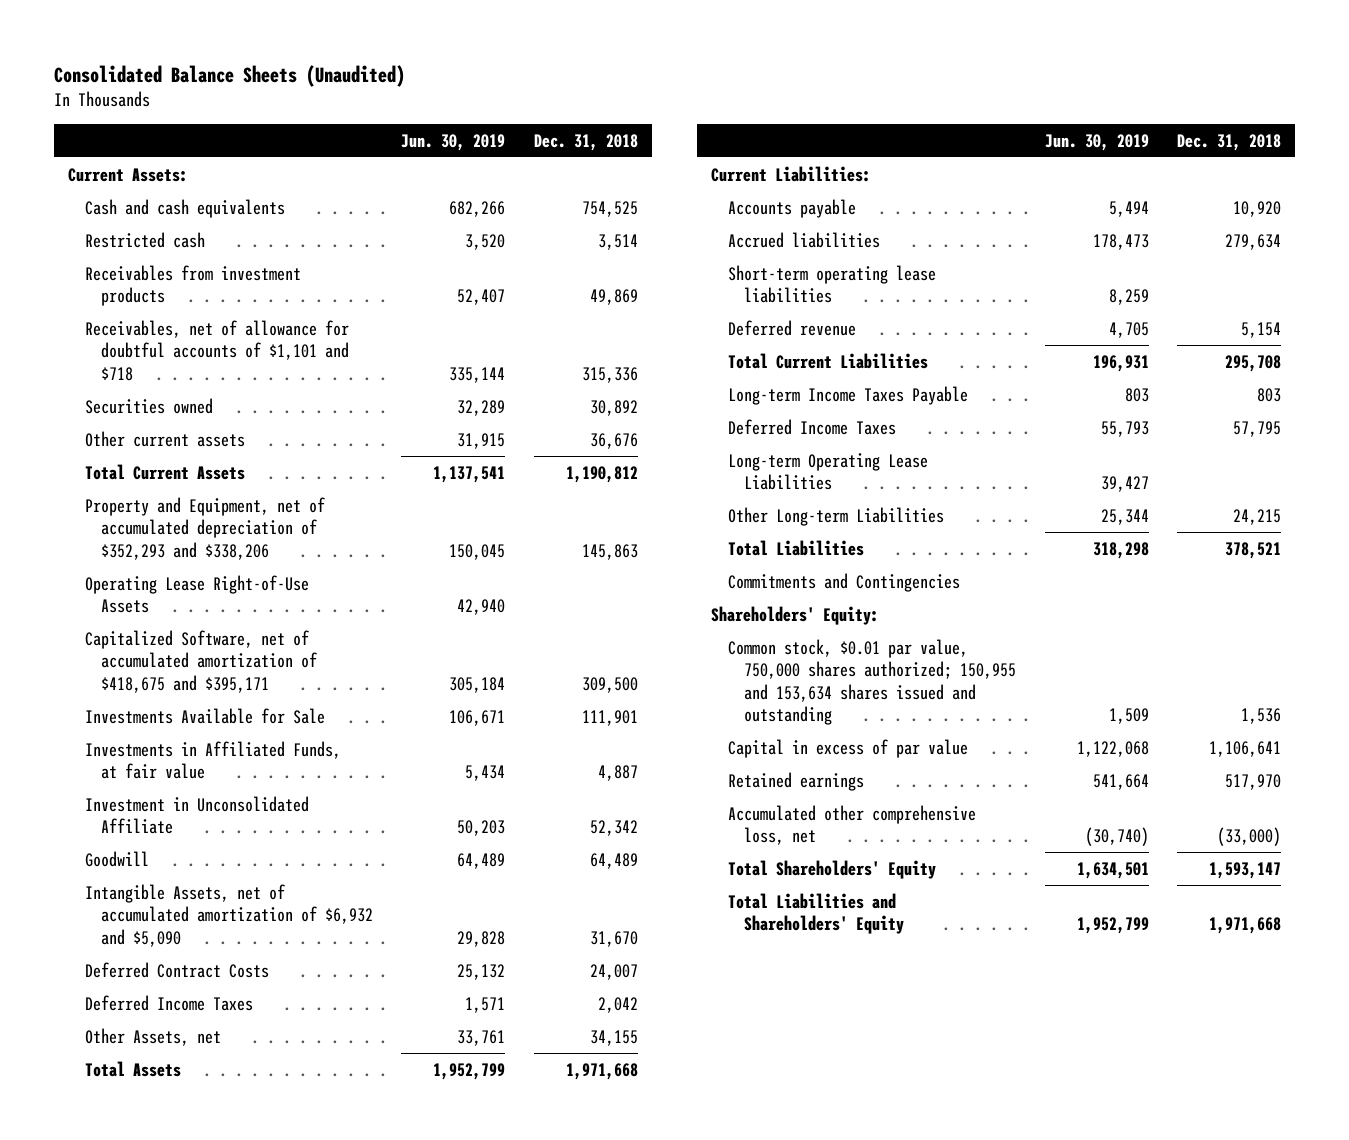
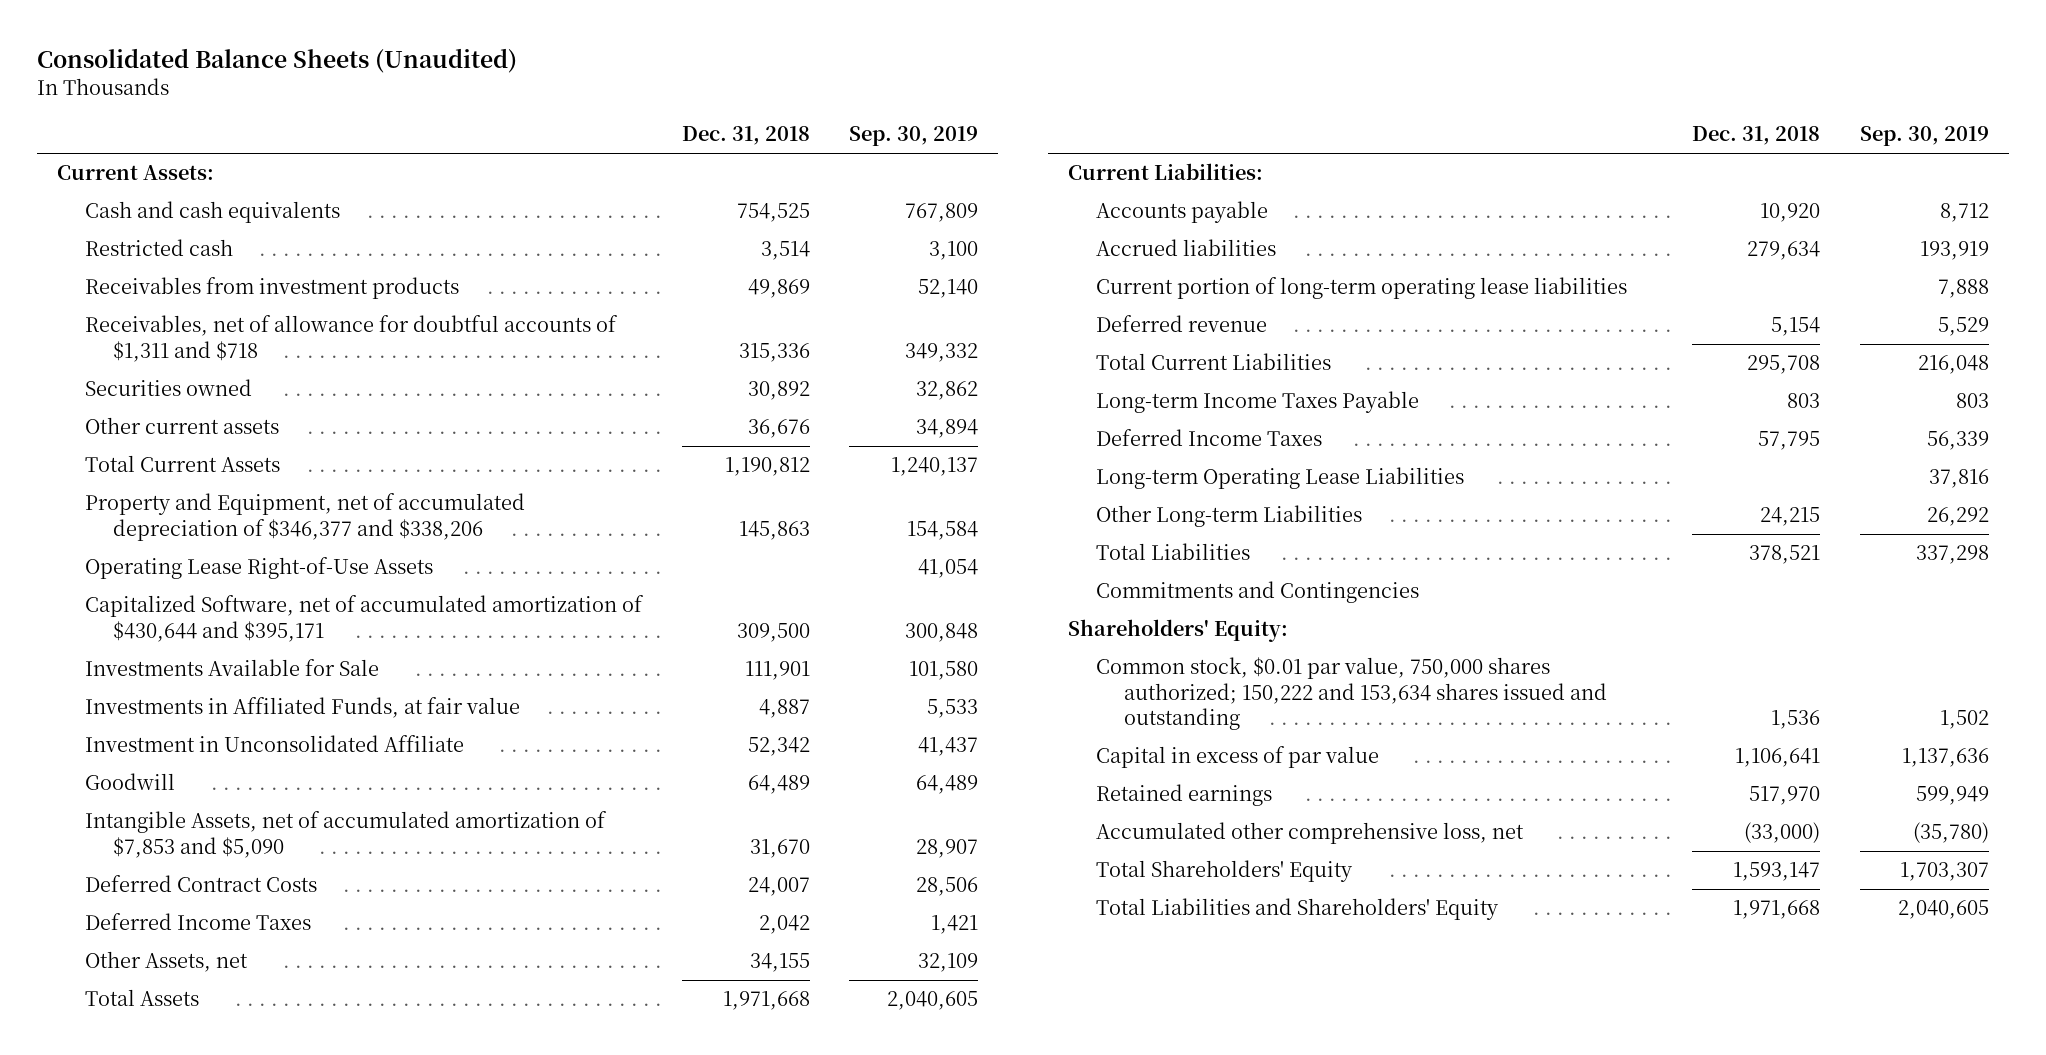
[401,133,506,151] Jun. 30, 2019 -> none
none -> [849,126,979,147] Sep. 30, 2019
[84,319,350,381] Receivables, net of allowance for doubtful accounts of $1,101 and $718 -> [85,315,619,362] Receivables, net of allowance for doubtful accounts of $1,311 and $718
[84,496,325,560] Property and Equipment, net of accumulated depreciation of $352,293 and $338,206 -> [85,493,526,541] Property and Equipment, net of accumulated depreciation of $346,377 and $338,206
[84,629,318,693] Capitalized Software, net of accumulated amortization of $418,675 and $395,171 -> [85,595,645,642] Capitalized Software, net of accumulated amortization of $430,644 and $395,171
[84,883,374,947] Intangible Assets, net of accumulated amortization of $6,932 and $5,090 -> [85,811,608,858] Intangible Assets, net of accumulated amortization of $7,853 and $5,090
[727,264,936,304] Short-term operating lease liabilities -> [1095,277,1627,300] Current portion of long-term operating lease liabilities
[727,638,1017,726] Common stock, $0.01 par value, 750,000 shares authorized; 150,955 and 153,634 shares issued and outstanding -> [1095,657,1607,730] Common stock, $0.01 par value, 750,000 shares authorized; 150,222 and 153,634 shares issued and outstanding

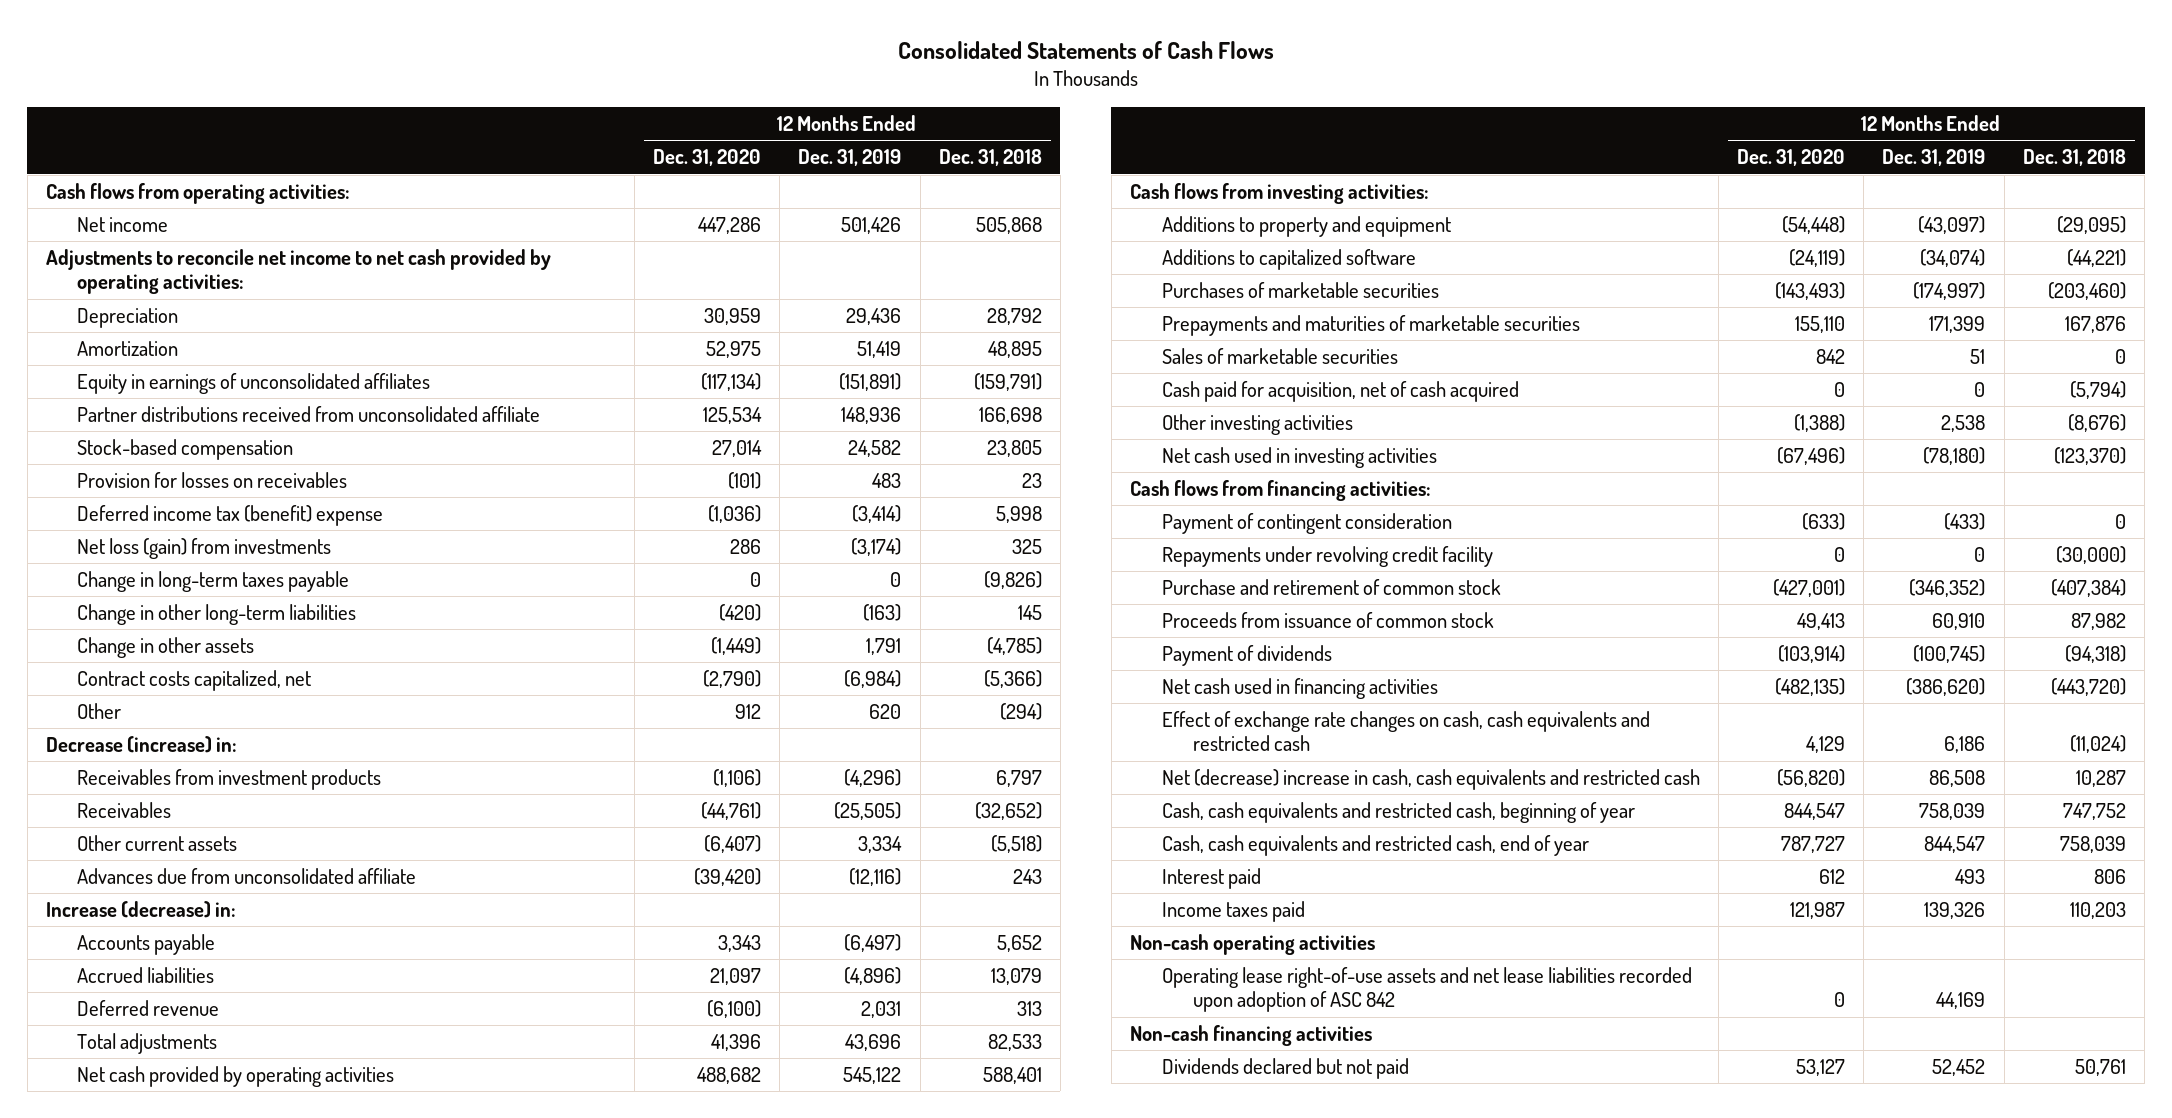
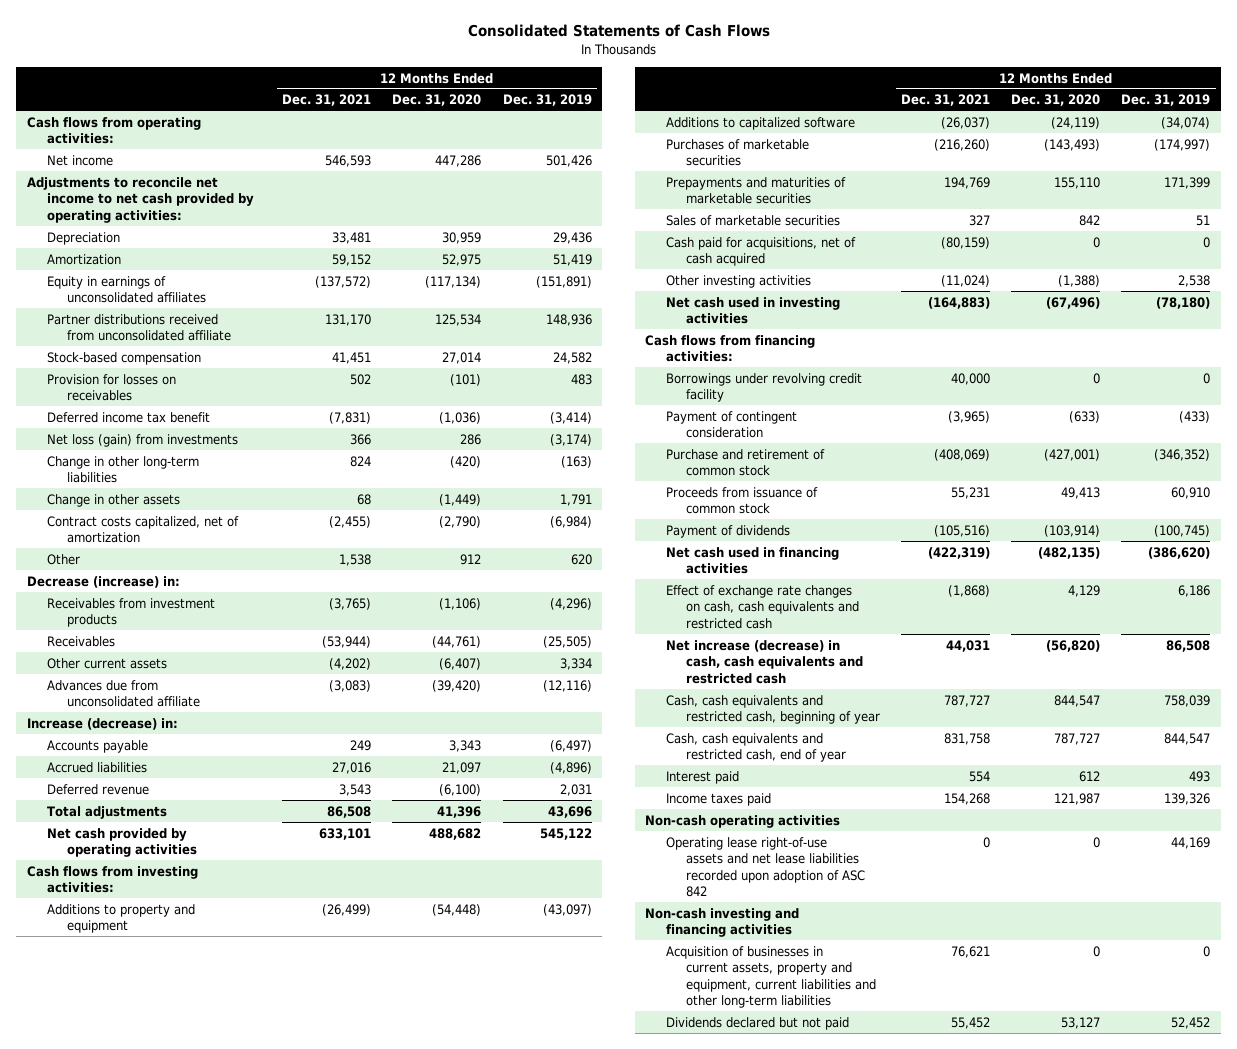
[938,149,1042,167] Dec. 31, 2018 -> none
none -> [282,94,372,107] Dec. 31, 2021
[77,505,384,527] Deferred income tax (benefit) expense -> [46,411,210,423] Deferred income tax benefit
[77,571,350,593] Change in long-term taxes payable -> none
[77,670,312,692] Contract costs capitalized, net -> [46,515,239,544] Contract costs capitalized, net of amortization
[1161,381,1519,403] Cash paid for acquisition, net of cash acquired -> [665,236,856,267] Cash paid for acquisitions, net of cash acquired
none -> [665,372,862,403] Borrowings under revolving credit facility
[1161,546,1493,568] Repayments under revolving credit facility -> none
[1161,769,1700,791] Net (decrease) increase in cash, cash equivalents and restricted cash -> [665,639,863,684] Net increase (decrease) in cash, cash equivalents and restricted cash
[1130,1025,1373,1047] Non-cash financing activities -> [645,907,800,938] Non-cash investing and financing activities
none -> [665,945,876,1009] Acquisition of businesses in current assets, property and equipment, current liabilities and other long-term liabilities

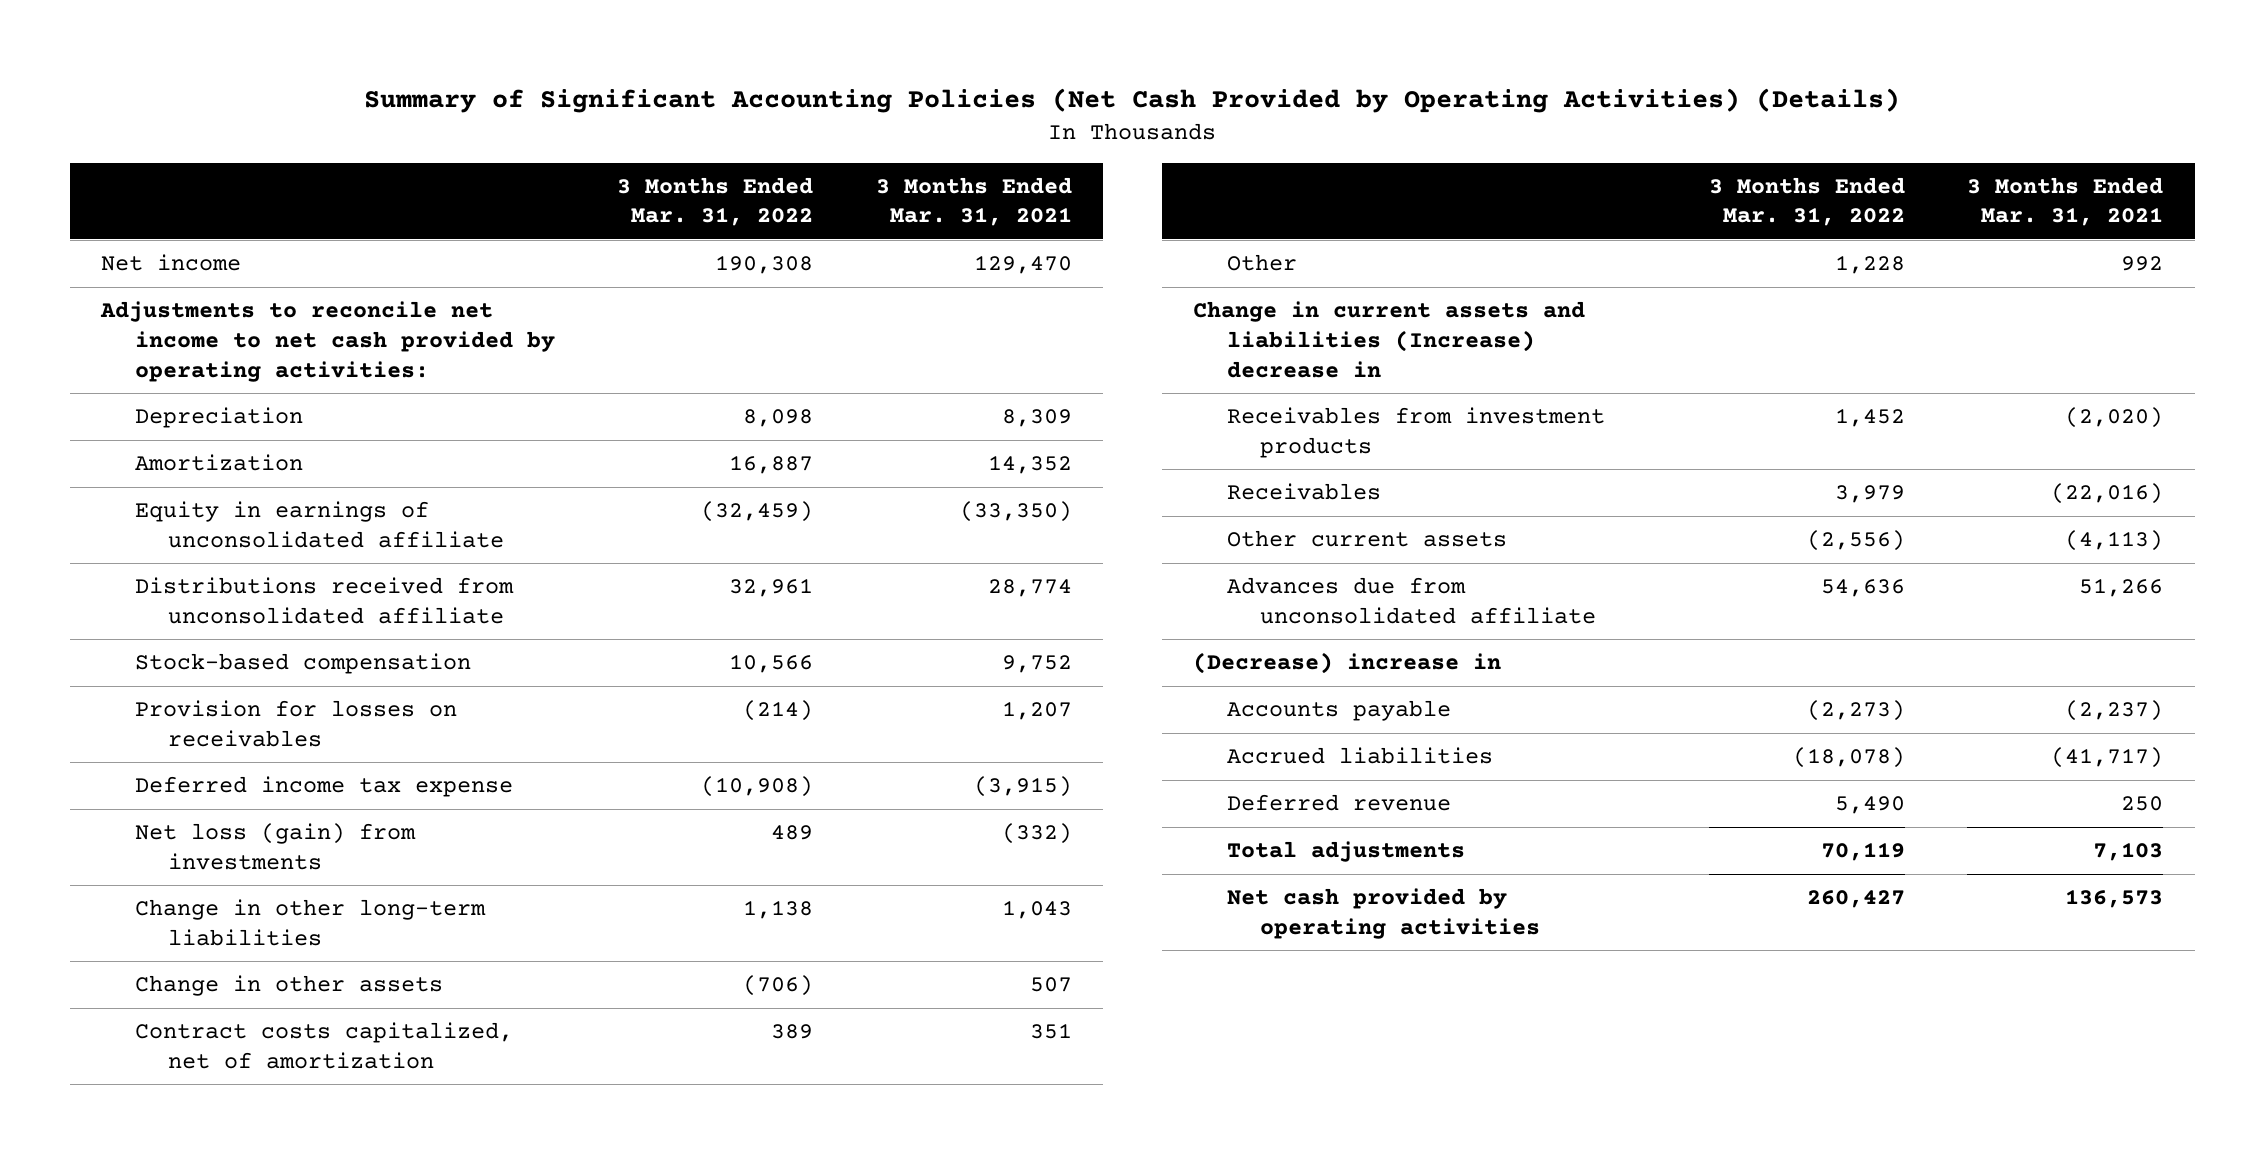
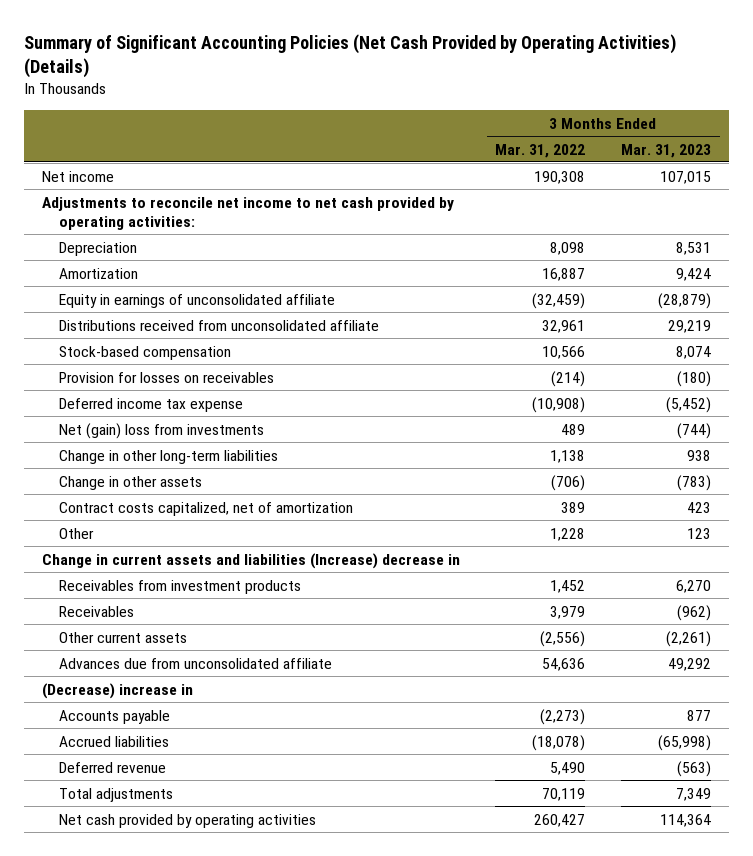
[875,176,1072,227] 3 Months Ended Mar. 31, 2021 -> none
none -> [620,143,711,158] Mar. 31, 2023
[134,823,416,870] Net loss (gain) from investments -> [58,422,264,439] Net (gain) loss from investments

